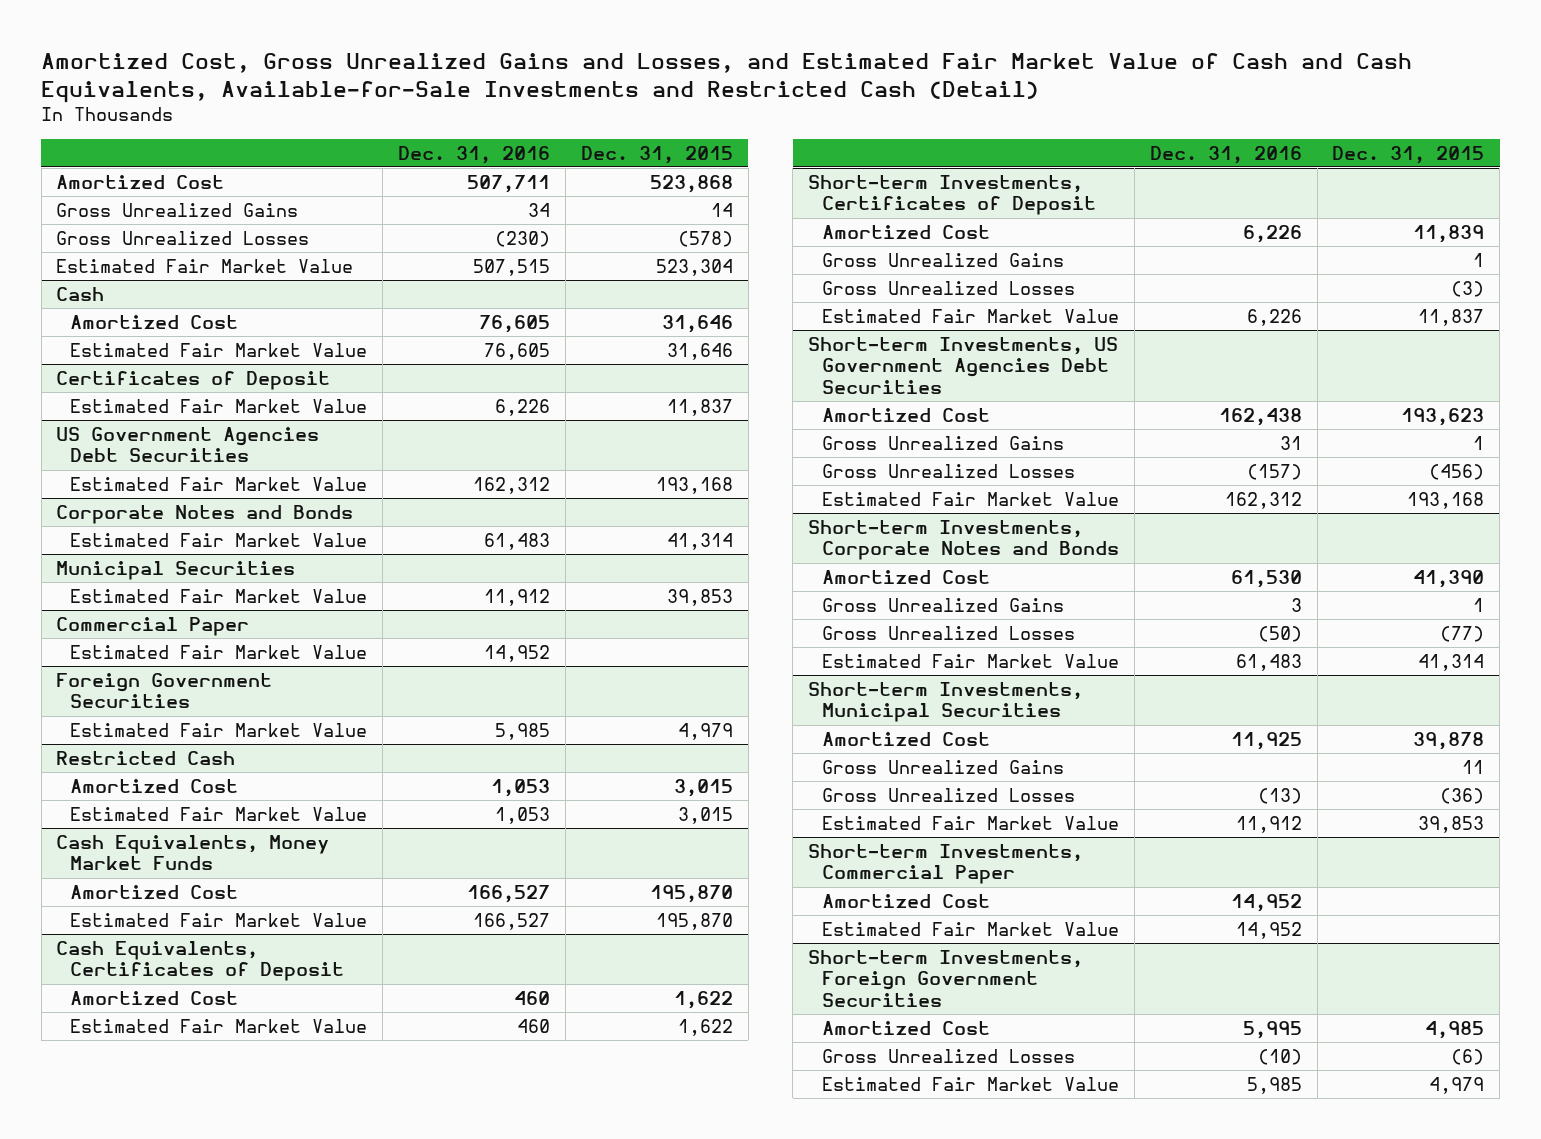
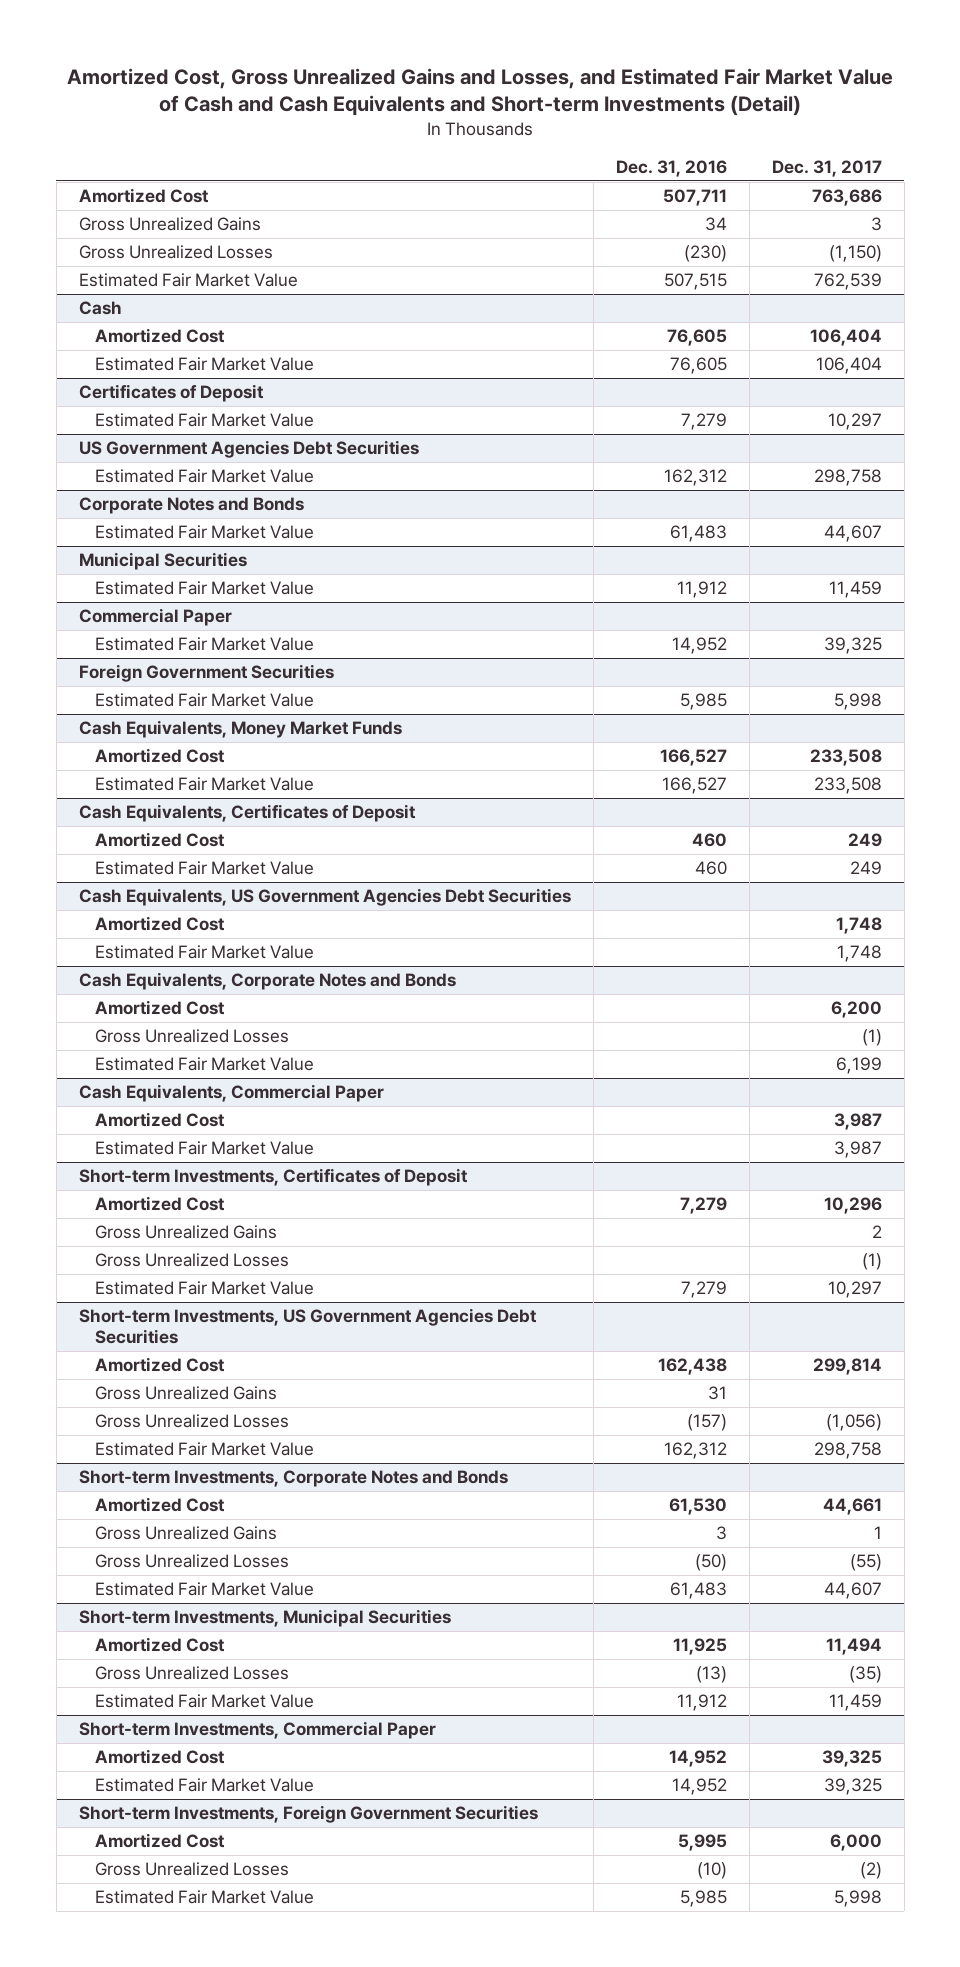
[41,52,1413,103] Amortized Cost, Gross Unrealized Gains and Losses, and Estimated Fair Market Value of Cash and Cash Equivalents, Available-for-Sale Investments and Restricted Cash (Detail) -> [67,67,894,117] Amortized Cost, Gross Unrealized Gains and Losses, and Estimated Fair Market Value of Cash and Cash Equivalents and Short-term Investments (Detail)
[580,145,733,164] Dec. 31, 2015 -> none
none -> [771,160,882,178] Dec. 31, 2017
[494,398,550,416] 6,226 -> [680,413,727,431] 7,279
[56,750,236,765] Restricted Cash -> none
[70,778,239,793] Amortized Cost -> none
[70,806,368,821] Estimated Fair Market Value -> none
none -> [78,888,571,907] Cash Equivalents, US Government Agencies Debt Securities
none -> [95,916,226,932] Amortized Cost
none -> [95,945,315,960] Estimated Fair Market Value
none -> [78,972,456,991] Cash Equivalents, Corporate Notes and Bonds
none -> [95,1000,226,1016] Amortized Cost
none -> [95,1029,290,1044] Gross Unrealized Losses
none -> [95,1057,315,1072] Estimated Fair Market Value
none -> [78,1084,384,1103] Cash Equivalents, Commercial Paper
none -> [95,1112,226,1128] Amortized Cost
none -> [95,1141,315,1156] Estimated Fair Market Value
[1242,224,1302,243] 6,226 -> [679,1197,727,1215] 7,279
[1246,308,1302,326] 6,226 -> [680,1281,727,1299] 7,279
[821,759,1064,774] Gross Unrealized Gains -> none

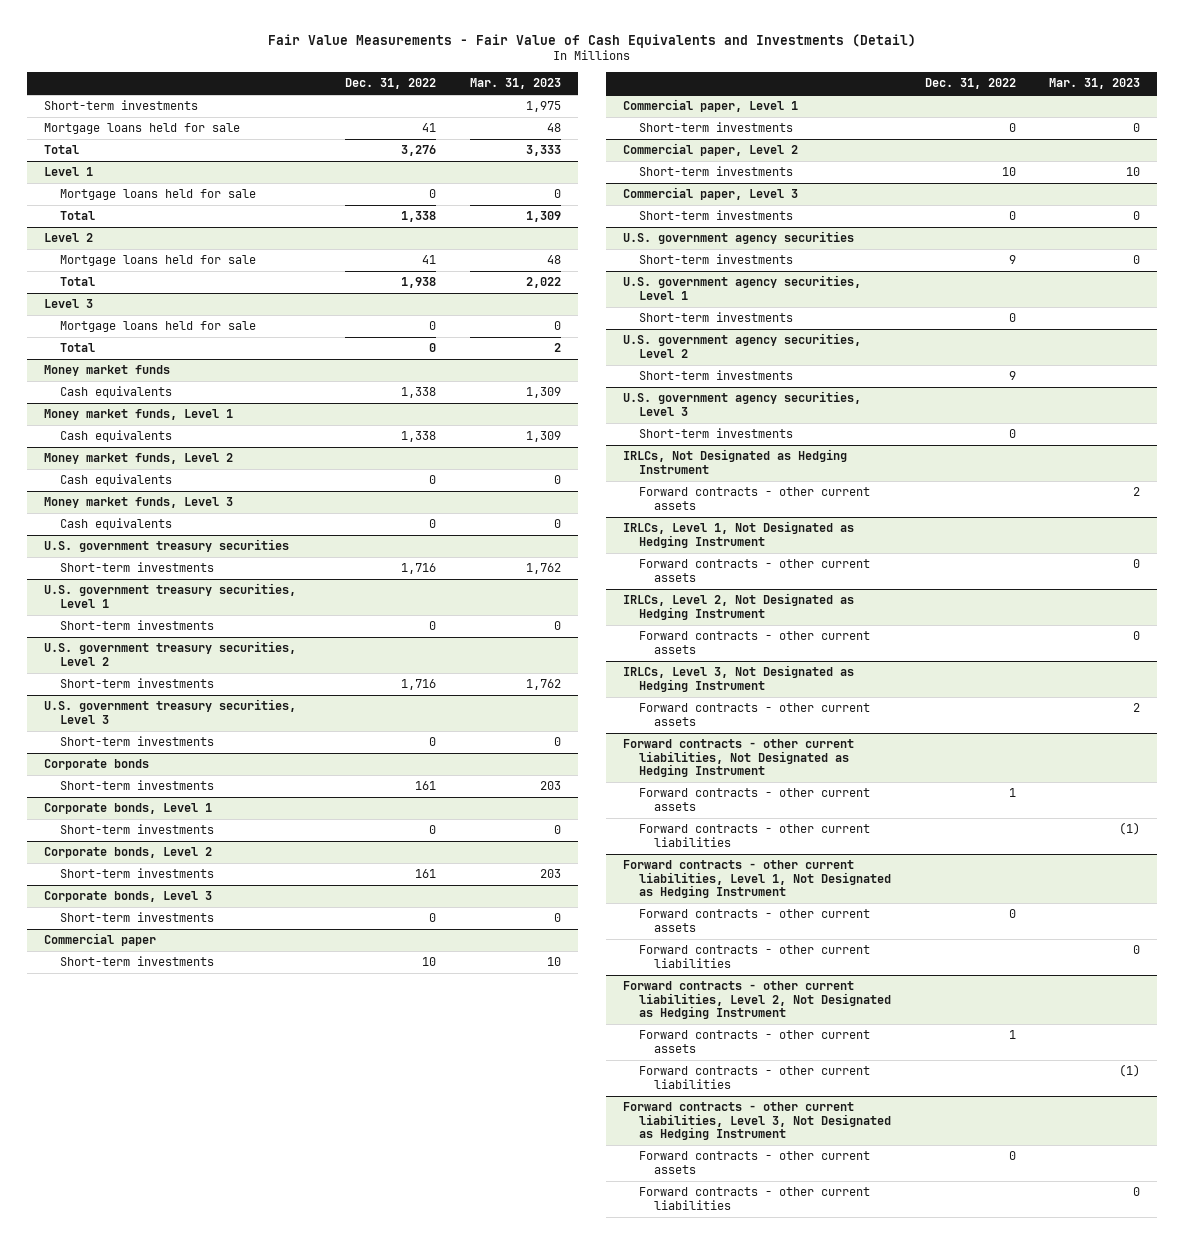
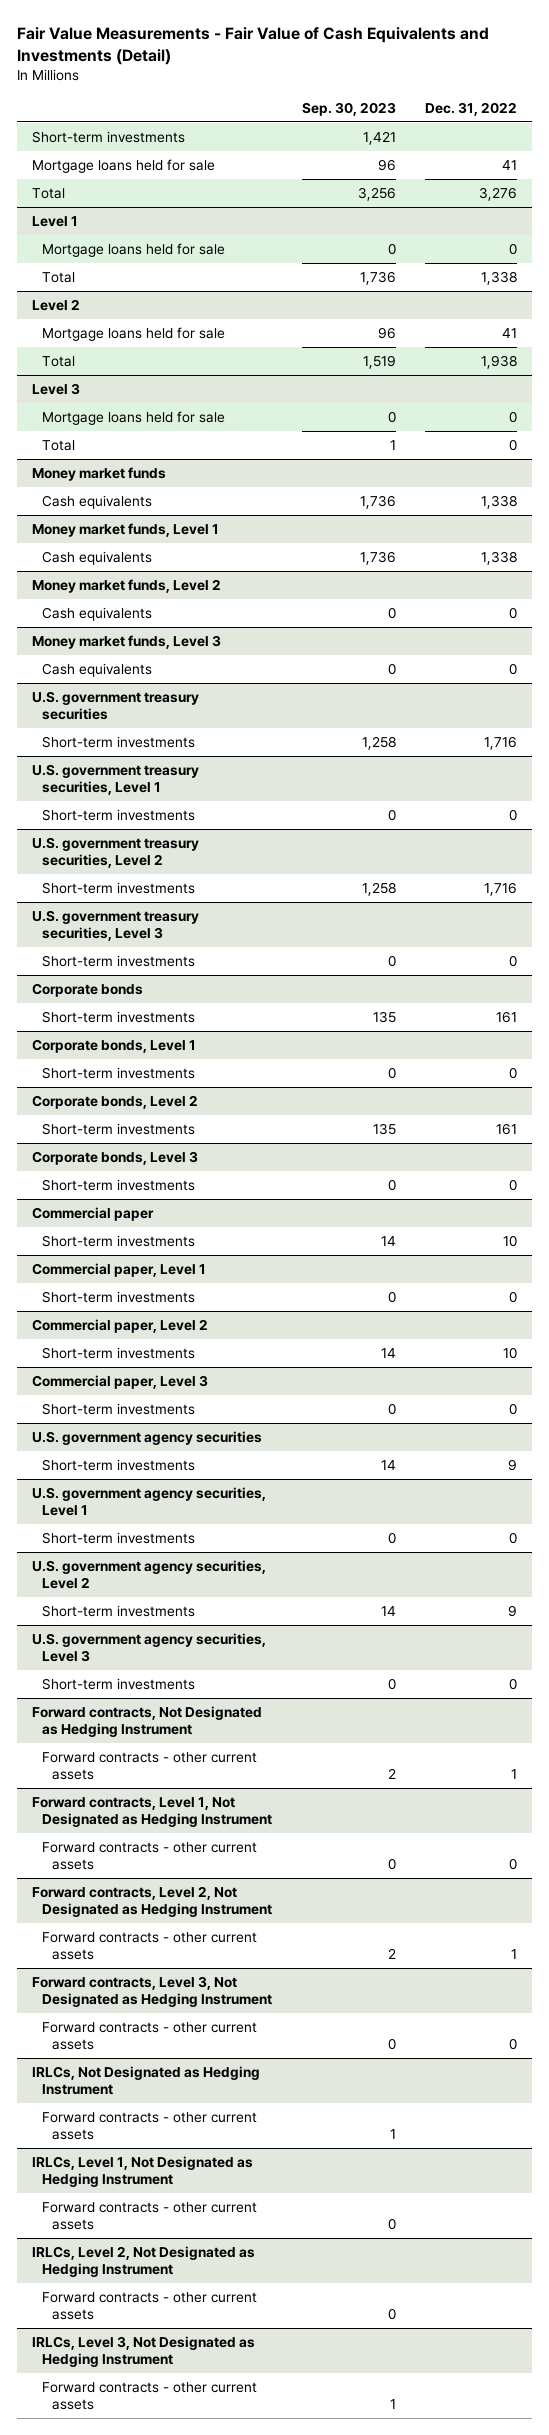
[470,77,562,89] Mar. 31, 2023 -> none
none -> [301,101,396,116] Sep. 30, 2023
none -> [31,1706,262,1737] Forward contracts, Not Designated as Hedging Instrument
none -> [41,1752,257,1780] Forward contracts - other current assets
none -> [31,1797,272,1827] Forward contracts, Level 1, Not Designated as Hedging Instrument
none -> [41,1842,257,1870] Forward contracts - other current assets
none -> [31,1886,272,1917] Forward contracts, Level 2, Not Designated as Hedging Instrument
none -> [41,1932,257,1960] Forward contracts - other current assets
none -> [31,1976,272,2007] Forward contracts, Level 3, Not Designated as Hedging Instrument
none -> [41,2022,257,2050] Forward contracts - other current assets
[623,739,855,778] Forward contracts - other current liabilities, Not Designated as Hedging Instrument -> none
[638,788,870,811] Forward contracts - other current assets -> none
[638,824,870,847] Forward contracts - other current liabilities -> none
[623,860,891,899] Forward contracts - other current liabilities, Level 1, Not Designated as Hedging Instrument -> none
[638,909,870,932] Forward contracts - other current assets -> none
[638,945,870,968] Forward contracts - other current liabilities -> none
[623,981,891,1020] Forward contracts - other current liabilities, Level 2, Not Designated as Hedging Instrument -> none
[638,1030,870,1053] Forward contracts - other current assets -> none
[638,1066,870,1089] Forward contracts - other current liabilities -> none
[623,1102,891,1141] Forward contracts - other current liabilities, Level 3, Not Designated as Hedging Instrument -> none
[638,1151,870,1174] Forward contracts - other current assets -> none
[638,1187,870,1210] Forward contracts - other current liabilities -> none

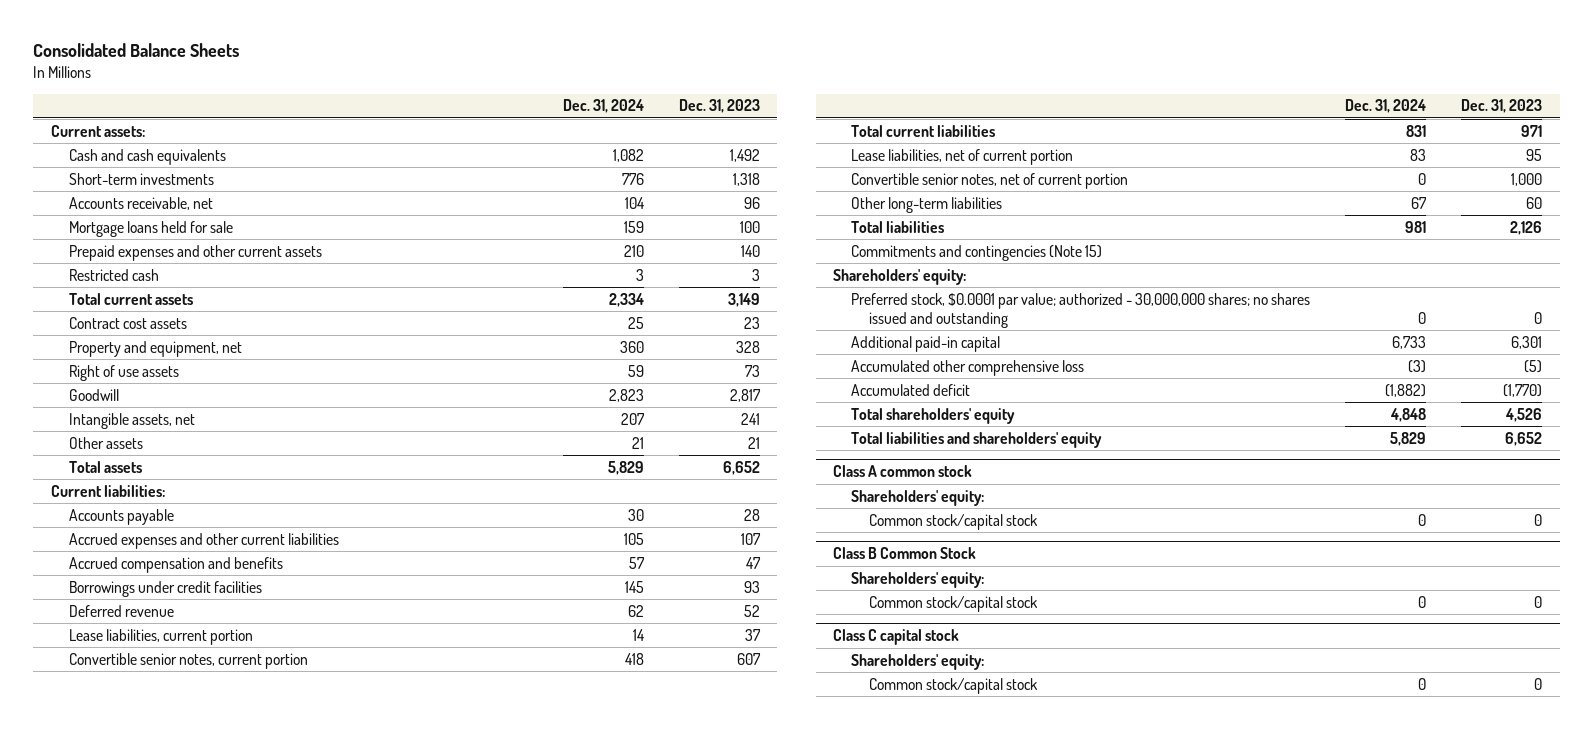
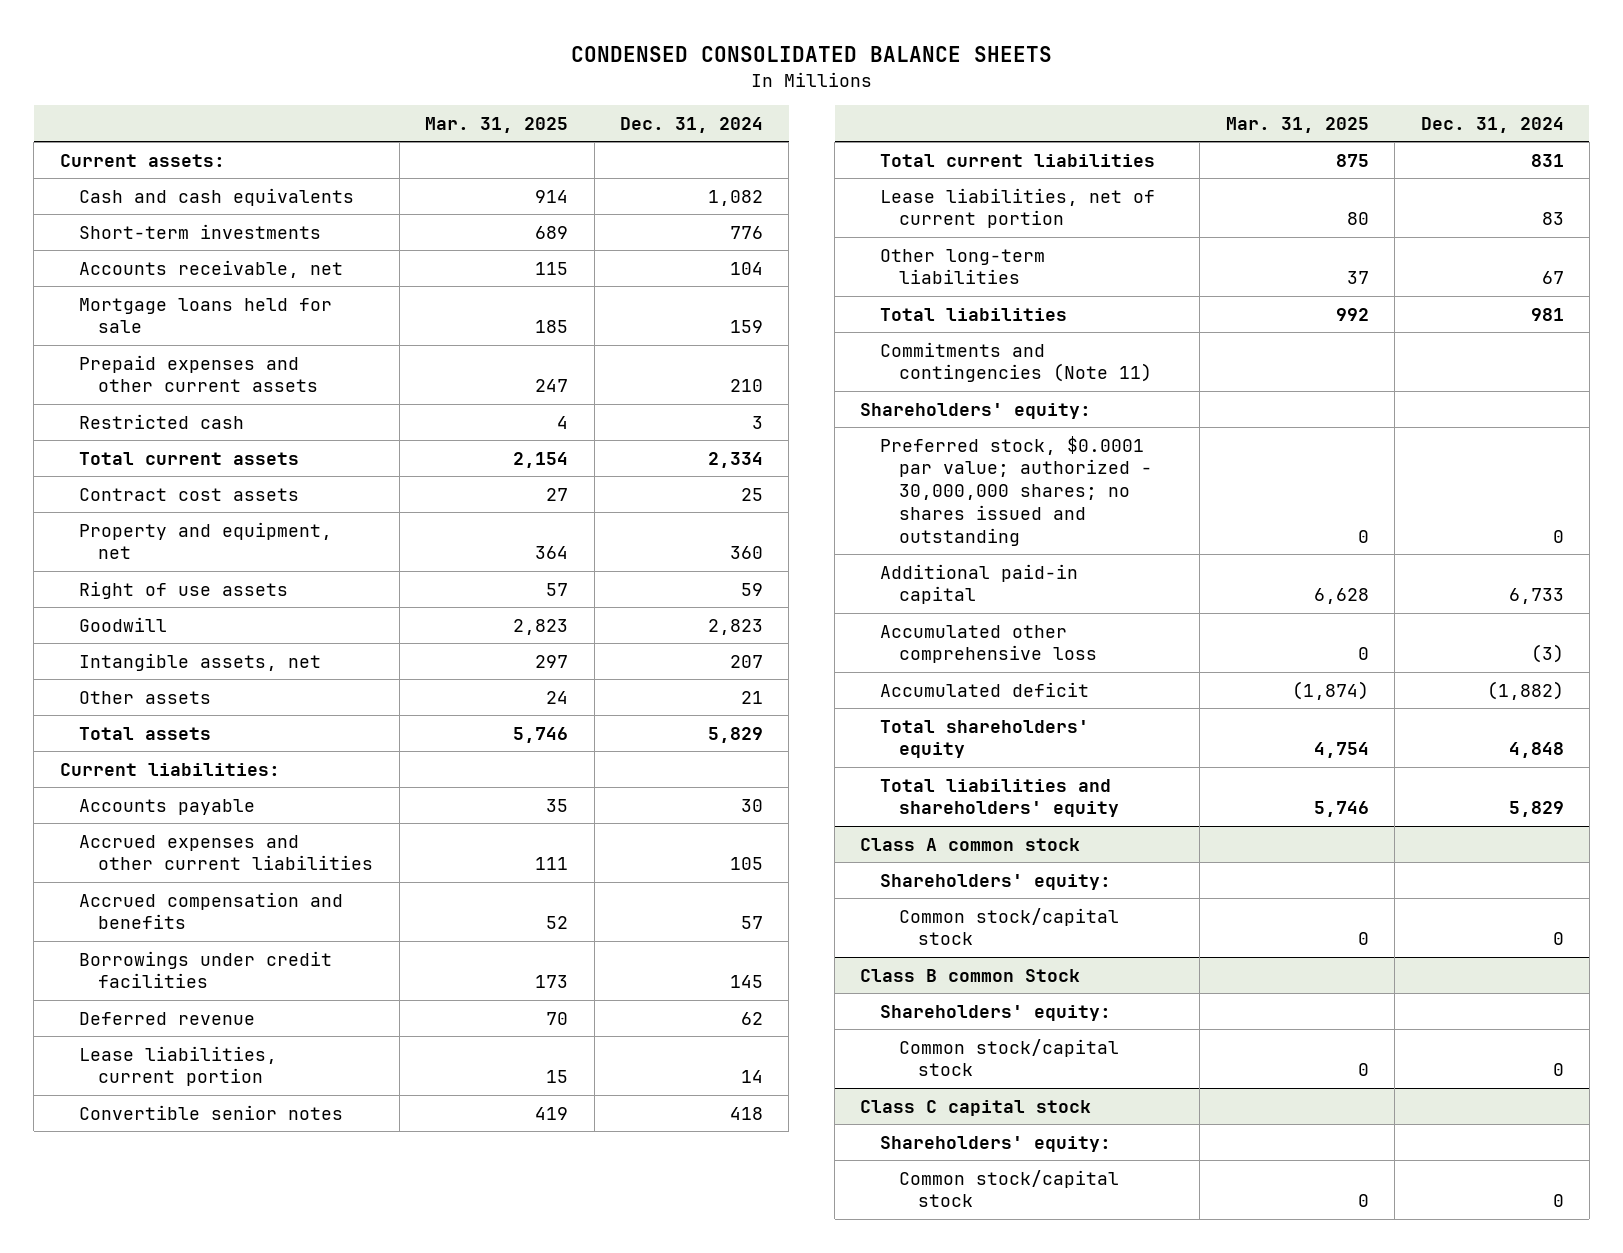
[33,43,240,58] Consolidated Balance Sheets -> [570,46,1052,63] CONDENSED CONSOLIDATED BALANCE SHEETS
[678,99,760,114] Dec. 31, 2023 -> none
none -> [425,116,569,133] Mar. 31, 2025
[68,652,308,669] Convertible senior notes, current portion -> [79,1104,344,1120] Convertible senior notes
[851,172,1129,189] Convertible senior notes, net of current portion -> none
[851,244,1103,261] Commitments and contingencies (Note 15) -> [879,341,1152,383] Commitments and contingencies (Note 11)
[833,547,977,560] Class B Common Stock -> [860,968,1081,982] Class B common Stock

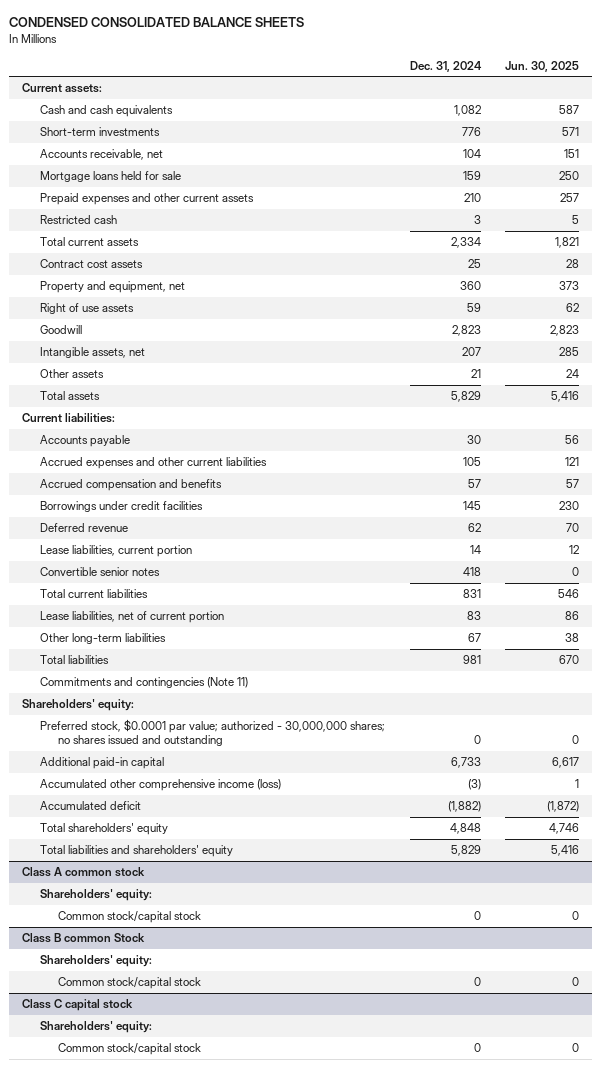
[425,116,569,133] Mar. 31, 2025 -> none
none -> [505,60,580,72] Jun. 30, 2025
[879,624,1097,664] Accumulated other comprehensive loss -> [39,779,281,792] Accumulated other comprehensive income (loss)

